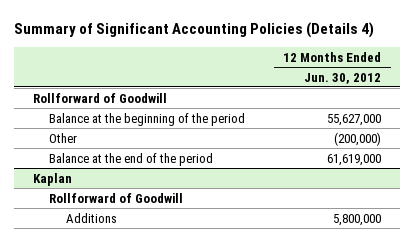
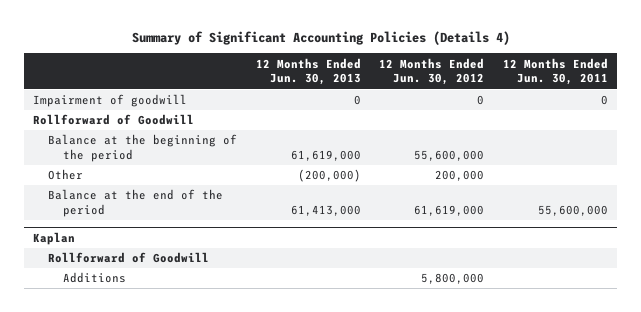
none -> [255,57,361,86] 12 Months Ended Jun. 30, 2013
none -> [502,57,608,86] 12 Months Ended Jun. 30, 2011
none -> [33,94,188,108] Impairment of goodwill
[327,113,382,126] 55,627,000 -> [414,149,485,161] 55,600,000
[334,131,382,146] (200,000) -> [435,170,485,182] 200,000

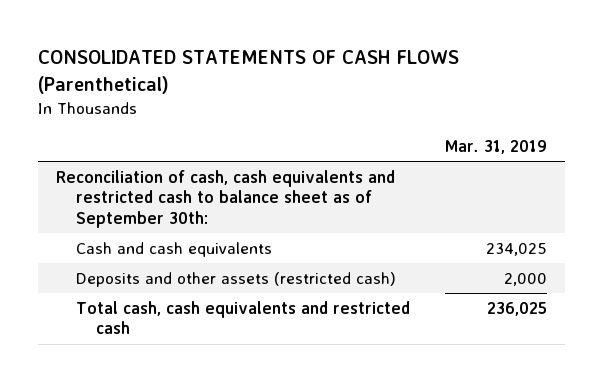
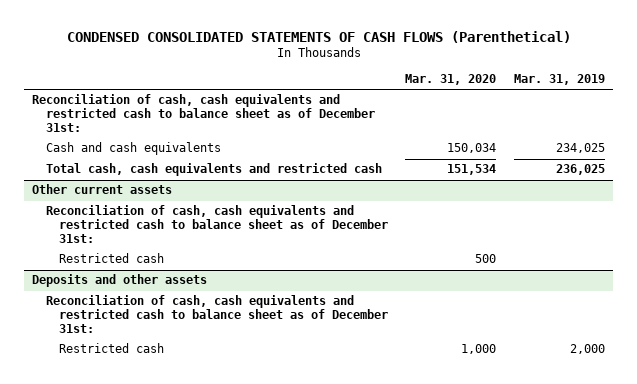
[37,50,459,94] CONSOLIDATED STATEMENTS OF CASH FLOWS (Parenthetical) -> [66,30,571,43] CONDENSED CONSOLIDATED STATEMENTS OF CASH FLOWS (Parenthetical)
none -> [405,74,497,86] Mar. 31, 2020
[55,170,395,228] Reconciliation of cash, cash equivalents and restricted cash to balance sheet as of September 30th: -> [32,94,375,132] Reconciliation of cash, cash equivalents and restricted cash to balance sheet as of December 31st:
[75,272,396,288] Deposits and other assets (restricted cash) -> none
none -> [32,184,173,195] Other current assets
none -> [45,205,389,243] Reconciliation of cash, cash equivalents and restricted cash to balance sheet as of December 31st:
none -> [59,253,165,264] Restricted cash
none -> [32,274,208,288] Deposits and other assets
none -> [45,295,389,333] Reconciliation of cash, cash equivalents and restricted cash to balance sheet as of December 31st:
none -> [59,343,165,354] Restricted cash

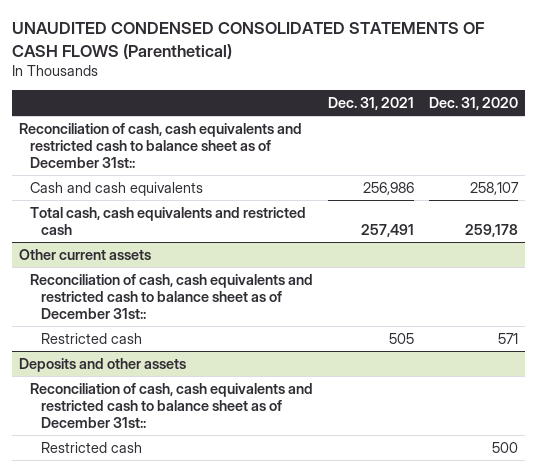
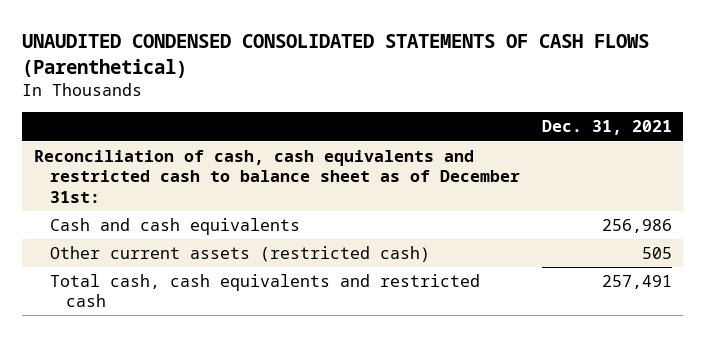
[428,96,518,110] Dec. 31, 2020 -> none
[19,122,303,168] Reconciliation of cash, cash equivalents and restricted cash to balance sheet as of December 31st:: -> [33,149,520,203] Reconciliation of cash, cash equivalents and restricted cash to balance sheet as of December 31st:
none -> [49,245,430,262] Other current assets (restricted cash)
[19,248,152,260] Other current assets -> none
[30,273,314,319] Reconciliation of cash, cash equivalents and restricted cash to balance sheet as of December 31st:: -> none
[40,332,142,344] Restricted cash -> none
[19,357,187,372] Deposits and other assets -> none
[30,382,314,428] Reconciliation of cash, cash equivalents and restricted cash to balance sheet as of December 31st:: -> none
[40,441,142,453] Restricted cash -> none

